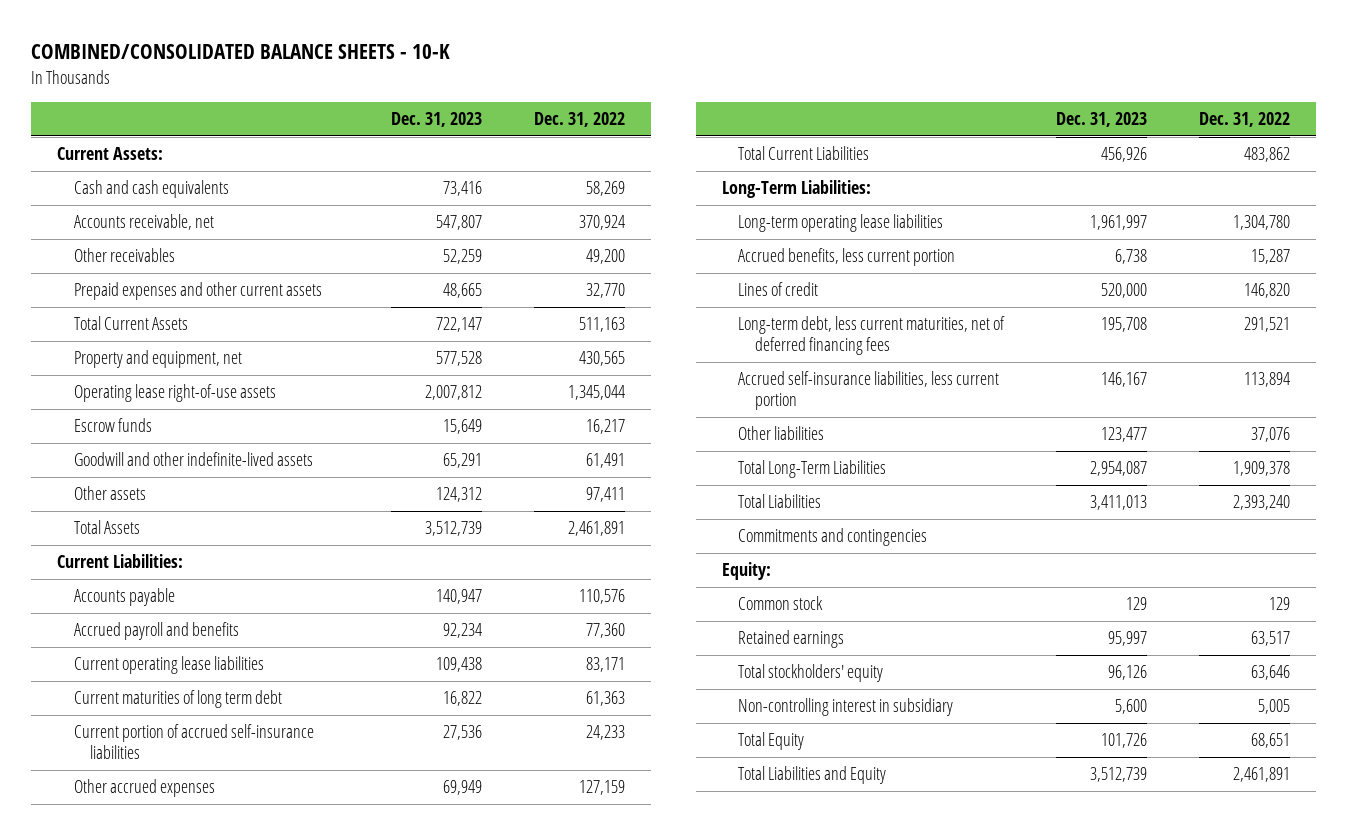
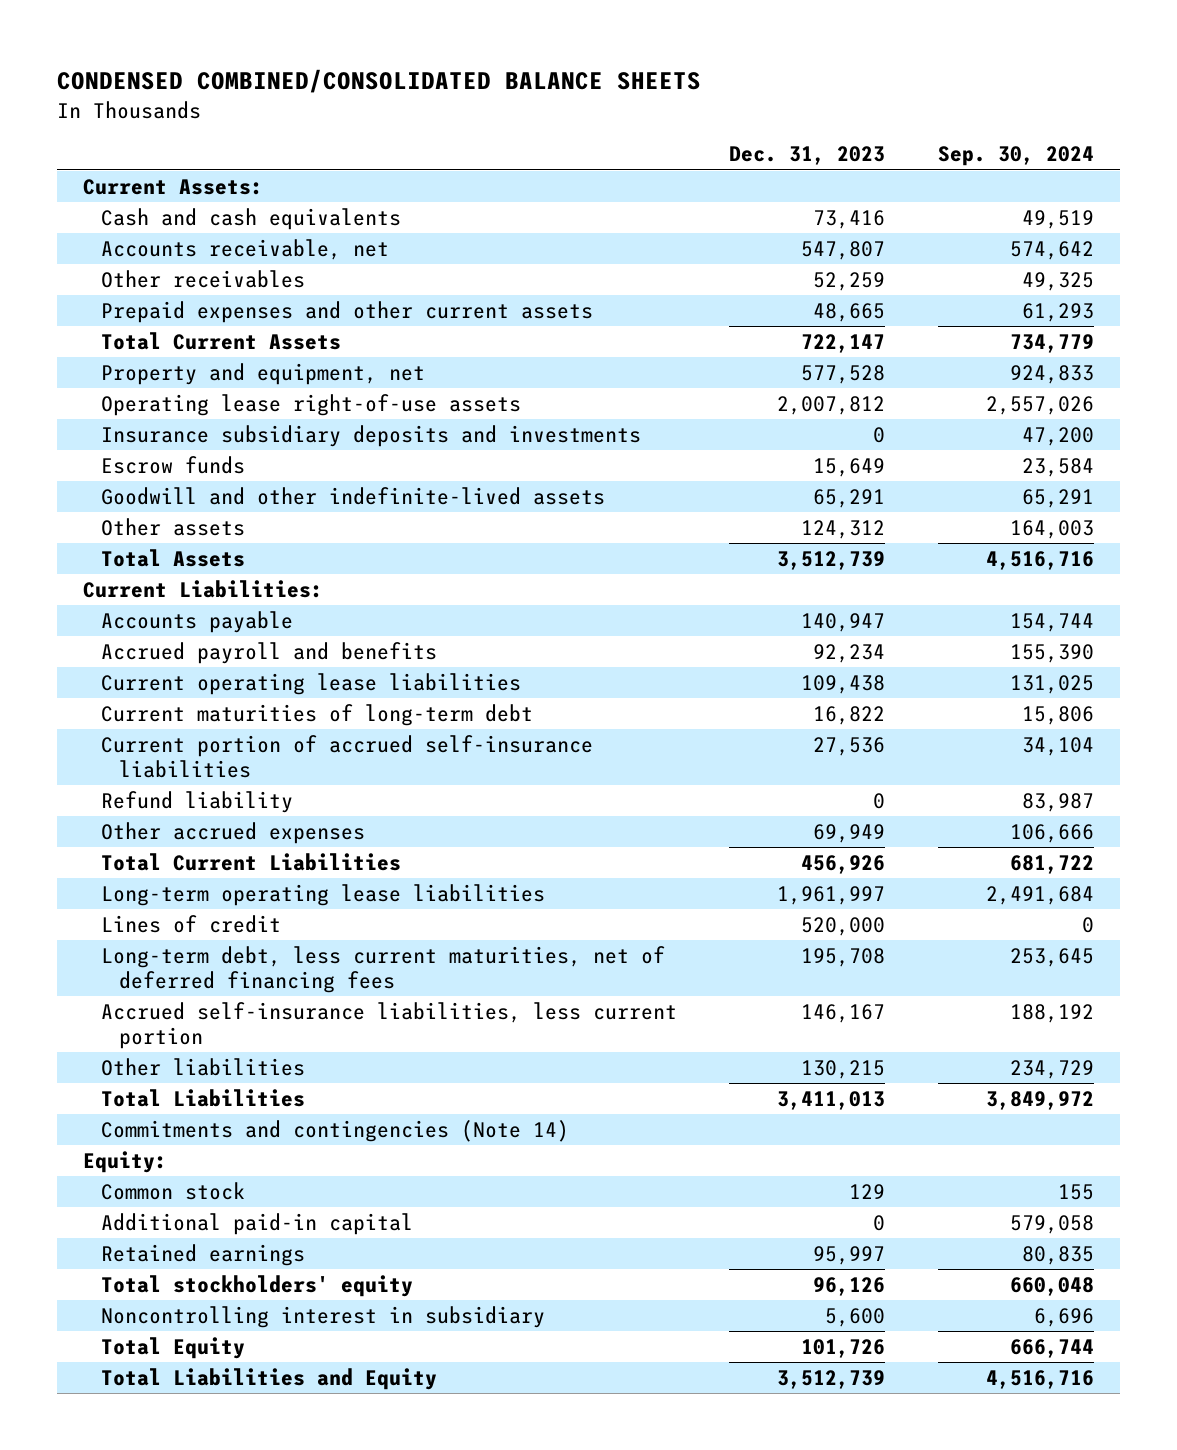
[31,44,451,60] COMBINED/CONSOLIDATED BALANCE SHEETS - 10-K -> [56,69,701,94] CONDENSED COMBINED/CONSOLIDATED BALANCE SHEETS
[534,112,626,128] Dec. 31, 2022 -> none
none -> [937,146,1094,167] Sep. 30, 2024
none -> [100,424,641,447] Insurance subsidiary deposits and investments
[73,690,282,709] Current maturities of long term debt -> [100,703,533,726] Current maturities of long-term debt
none -> [100,790,293,813] Refund liability
[721,180,871,199] Long-Term Liabilities: -> none
[738,248,956,267] Accrued benefits, less current portion -> none
[738,460,887,479] Total Long-Term Liabilities -> none
[1101,427,1148,443] 123,477 -> [801,1059,886,1079] 130,215
[738,528,928,547] Commitments and contingencies -> [100,1119,569,1142] Commitments and contingencies (Note 14)
none -> [100,1212,413,1235] Additional paid-in capital
[738,698,954,717] Non-controlling interest in subsidiary -> [100,1305,545,1328] Noncontrolling interest in subsidiary

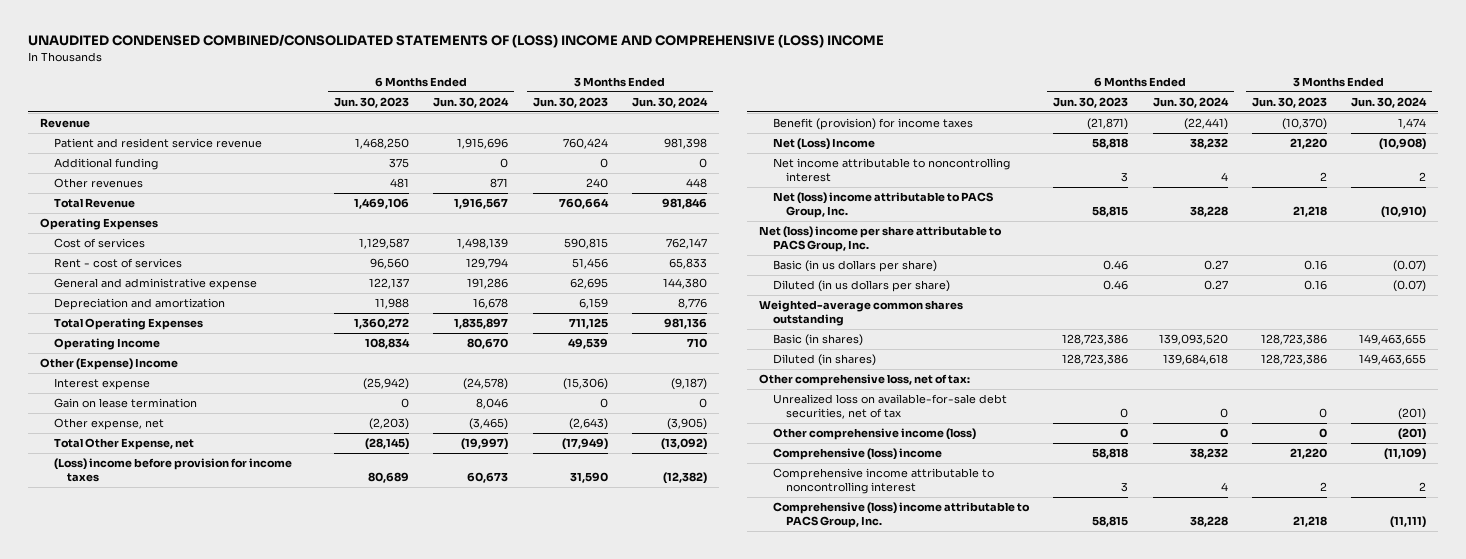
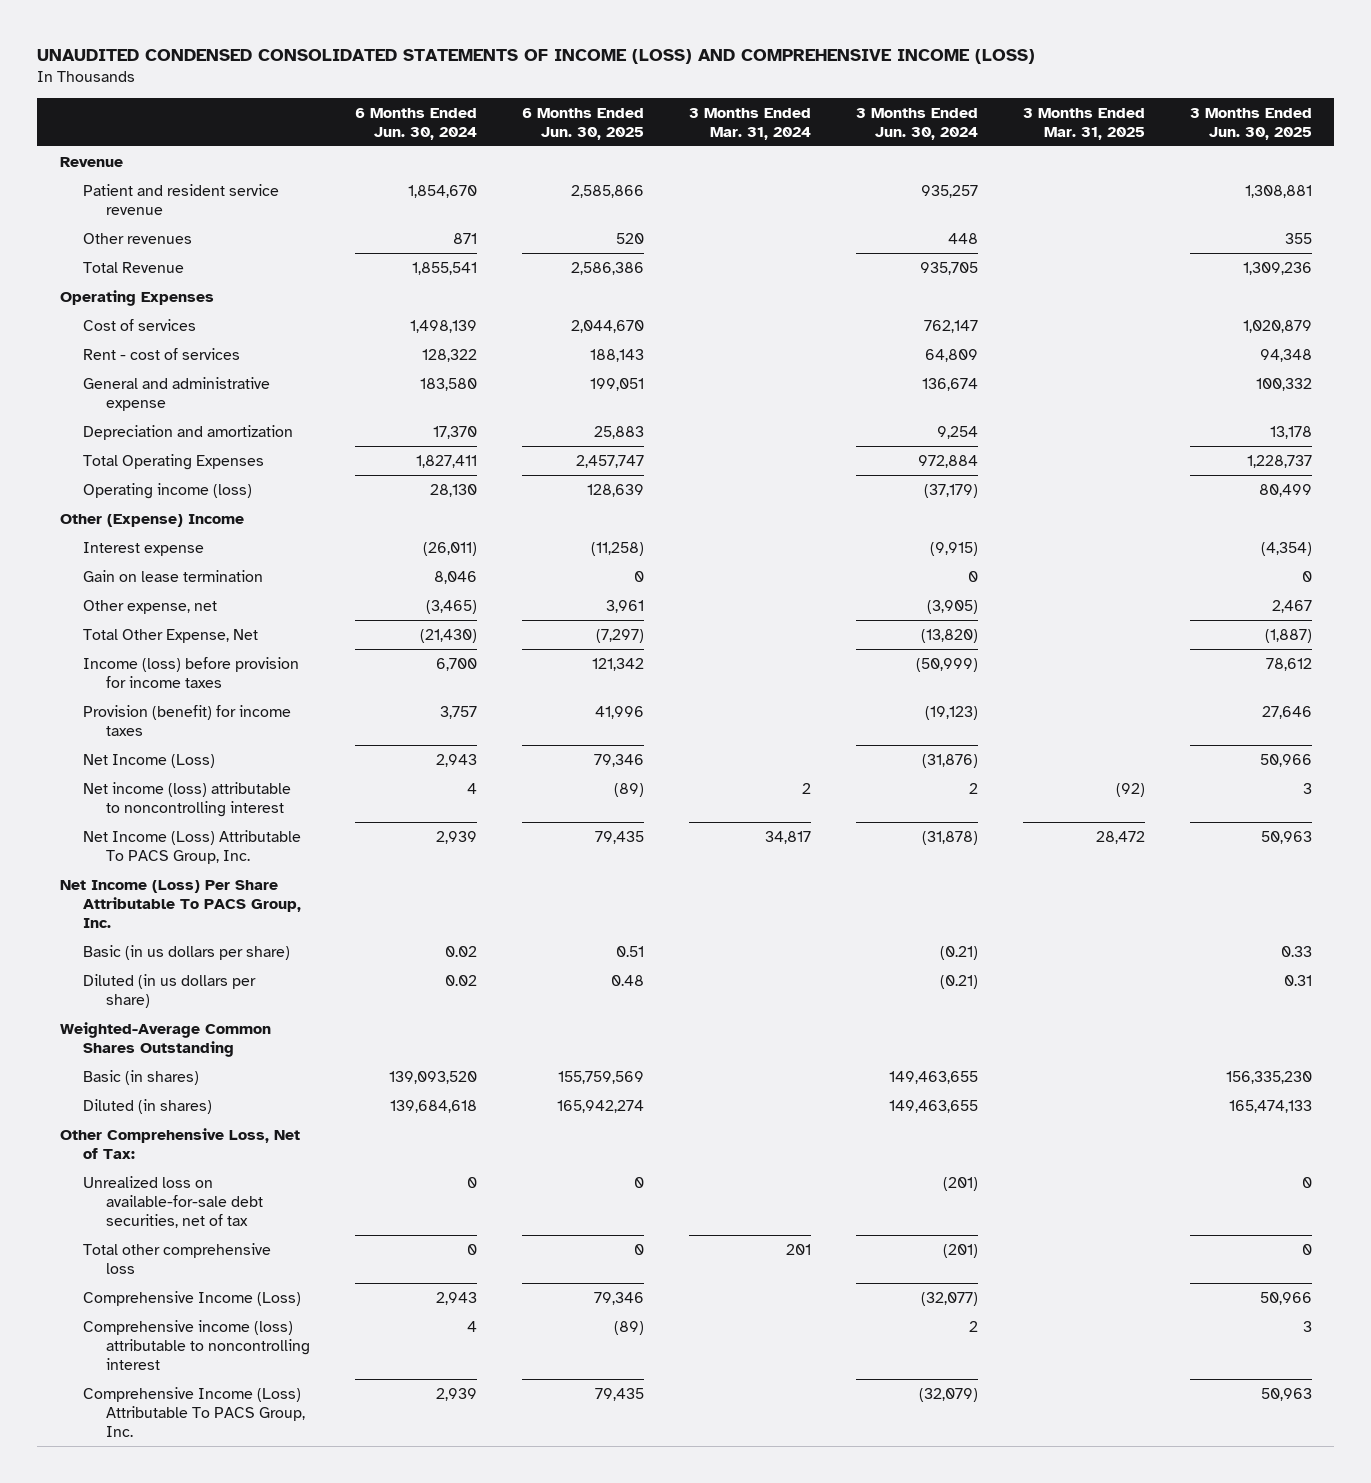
[27,34,884,49] UNAUDITED CONDENSED COMBINED/CONSOLIDATED STATEMENTS OF (LOSS) INCOME AND COMPREHENSIVE (LOSS) INCOME -> [37,49,1036,65] UNAUDITED CONDENSED CONSOLIDATED STATEMENTS OF INCOME (LOSS) AND COMPREHENSIVE INCOME (LOSS)
[333,96,409,108] Jun. 30, 2023 -> none
[532,96,608,108] Jun. 30, 2023 -> none
none -> [522,107,645,140] 6 Months Ended Jun. 30, 2025
none -> [689,107,812,140] 3 Months Ended Mar. 31, 2024
none -> [1022,107,1145,140] 3 Months Ended Mar. 31, 2025
none -> [1189,107,1312,140] 3 Months Ended Jun. 30, 2025
[53,158,158,171] Additional funding -> none
[457,138,509,150] 1,915,696 -> [408,184,478,198] 1,854,670
[663,138,707,150] 981,398 -> [920,184,978,198] 935,257
[454,198,509,210] 1,916,567 -> [412,261,478,275] 1,855,541
[661,198,707,210] 981,846 -> [919,261,978,275] 935,705
[466,258,509,270] 129,794 -> [422,348,478,362] 128,322
[668,258,707,270] 65,833 -> [924,348,978,362] 64,809
[467,278,509,290] 191,286 -> [420,377,478,391] 183,580
[662,278,707,290] 144,380 -> [921,377,978,391] 136,674
[473,298,509,310] 16,678 -> [433,425,478,439] 17,370
[677,298,707,310] 8,776 -> [936,425,978,439] 9,254
[454,318,509,330] 1,835,897 -> [416,454,478,468] 1,827,411
[663,318,707,330] 981,136 -> [917,454,978,468] 972,884
[53,338,160,351] Operating Income -> [82,482,252,499] Operating income (loss)
[467,338,509,350] 80,670 -> [430,483,478,497] 28,130
[686,338,707,349] 710 -> [923,483,978,498] (37,179)
[463,378,509,391] (24,578) -> [423,541,478,556] (26,011)
[670,378,707,391] (9,187) -> [929,541,978,556] (9,915)
[53,438,194,451] Total Other Expense, net -> [82,628,258,643] Total Other Expense, Net
[461,438,509,451] (19,997) -> [420,628,478,643] (21,430)
[660,438,707,451] (13,092) -> [920,628,978,643] (13,820)
[53,458,292,482] (Loss) income before provision for income taxes -> [82,656,299,688] Income (loss) before provision for income taxes
[467,471,509,483] 60,673 -> [436,657,478,671] 6,700
[662,471,707,484] (12,382) -> [915,657,978,672] (50,999)
[772,118,973,131] Benefit (provision) for income taxes -> [82,704,291,736] Provision (benefit) for income taxes
[1183,118,1228,131] (22,441) -> [440,705,478,719] 3,757
[1398,118,1427,130] 1,474 -> [924,705,978,720] (19,123)
[772,138,875,151] Net (Loss) Income -> [82,753,215,768] Net Income (Loss)
[1189,138,1228,150] 38,232 -> [436,753,478,767] 2,943
[1379,138,1427,151] (10,908) -> [921,753,978,768] (31,876)
[772,158,1010,182] Net income attributable to noncontrolling interest -> [82,781,291,817] Net income (loss) attributable to noncontrolling interest
[772,192,993,218] Net (loss) income attributable to PACS Group, Inc. -> [82,829,301,864] Net Income (Loss) Attributable To PACS Group, Inc.
[1189,205,1228,217] 38,228 -> [436,830,478,844] 2,939
[1381,205,1427,218] (10,910) -> [921,830,978,845] (31,878)
[759,226,1003,252] Net (loss) income per share attributable to PACS Group, Inc. -> [59,879,301,928] Net Income (Loss) Per Share Attributable To PACS Group, Inc.
[1203,260,1228,271] 0.27 -> [445,945,478,957] 0.02
[1393,260,1427,273] (0.07) -> [939,945,978,960] (0.21)
[1203,280,1228,291] 0.27 -> [445,974,478,986] 0.02
[1393,280,1427,293] (0.07) -> [939,974,978,989] (0.21)
[759,300,964,326] Weighted-average common shares outstanding -> [59,1021,271,1057] Weighted-Average Common Shares Outstanding
[759,374,971,387] Other comprehensive loss, net of tax: -> [59,1127,300,1159] Other Comprehensive Loss, Net of Tax:
[772,428,976,441] Other comprehensive income (loss) -> [82,1242,271,1274] Total other comprehensive loss
[772,448,942,461] Comprehensive (loss) income -> [82,1290,301,1306] Comprehensive Income (Loss)
[1189,448,1228,460] 38,232 -> [436,1291,478,1305] 2,943
[1384,448,1427,461] (11,109) -> [920,1291,978,1306] (32,077)
[772,468,994,494] Comprehensive income attributable to noncontrolling interest -> [82,1319,311,1370] Comprehensive income (loss) attributable to noncontrolling interest
[772,502,1030,528] Comprehensive (loss) income attributable to PACS Group, Inc. -> [82,1386,306,1437] Comprehensive Income (Loss) Attributable To PACS Group, Inc.
[1189,515,1228,527] 38,228 -> [436,1387,478,1401] 2,939
[1390,515,1427,528] (11,111) -> [918,1387,978,1402] (32,079)

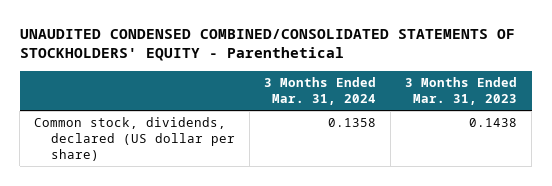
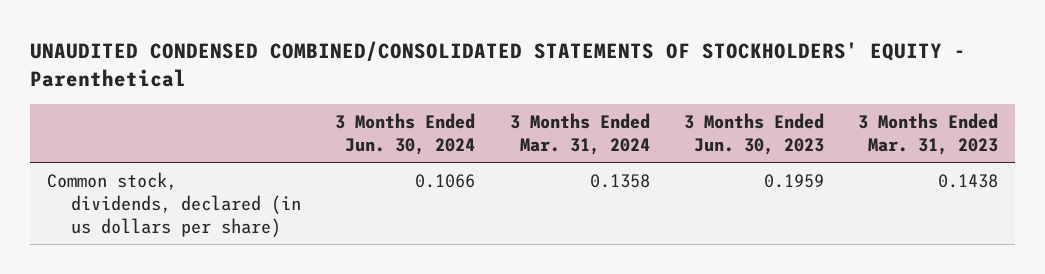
none -> [335,113,476,155] 3 Months Ended Jun. 30, 2024
none -> [683,113,824,155] 3 Months Ended Jun. 30, 2023
[34,117,236,161] Common stock, dividends, declared (US dollar per share) -> [47,171,302,237] Common stock, dividends, declared (in us dollars per share)

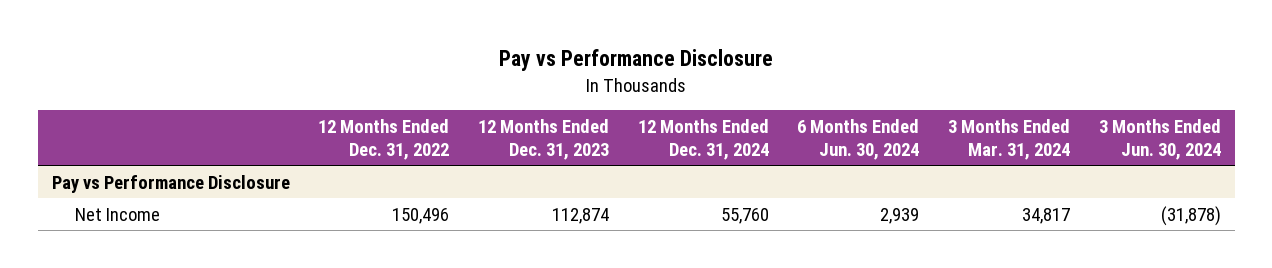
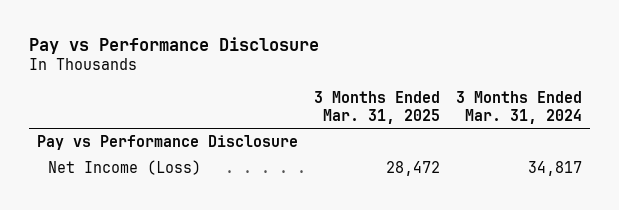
[318,118,450,160] 12 Months Ended Dec. 31, 2022 -> none
[478,118,610,160] 12 Months Ended Dec. 31, 2023 -> none
[637,118,769,160] 12 Months Ended Dec. 31, 2024 -> none
[797,118,920,160] 6 Months Ended Jun. 30, 2024 -> none
[1098,118,1221,160] 3 Months Ended Jun. 30, 2024 -> none
none -> [313,90,440,124] 3 Months Ended Mar. 31, 2025
[75,207,161,221] Net Income -> [47,160,201,176] Net Income (Loss)

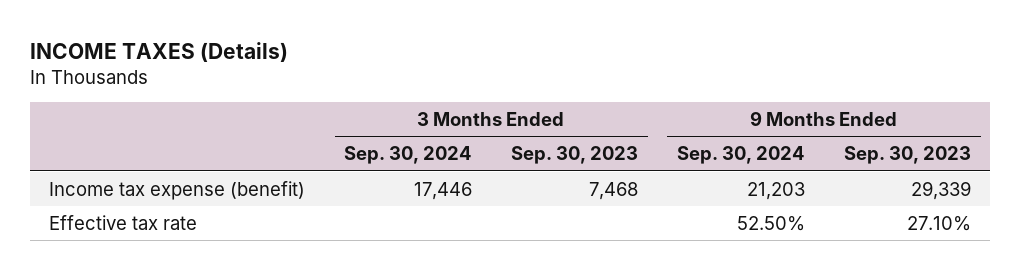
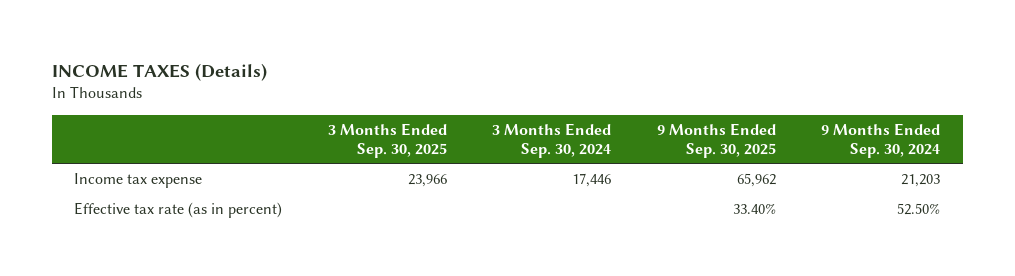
[511,146,639,165] Sep. 30, 2023 -> none
[844,146,972,165] Sep. 30, 2023 -> none
none -> [327,122,447,158] 3 Months Ended Sep. 30, 2025
none -> [656,122,776,158] 9 Months Ended Sep. 30, 2025
[49,180,306,200] Income tax expense (benefit) -> [74,173,203,189] Income tax expense
[49,214,198,230] Effective tax rate -> [74,202,283,219] Effective tax rate (as in percent)

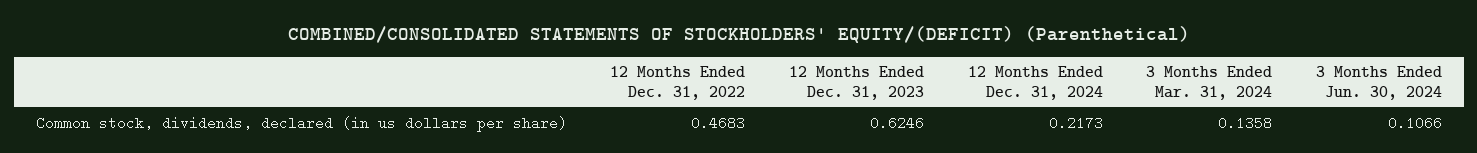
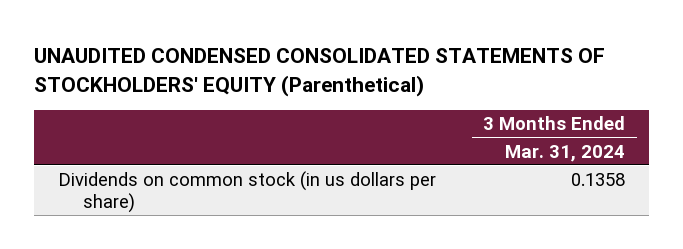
[287,25,1190,43] COMBINED/CONSOLIDATED STATEMENTS OF STOCKHOLDERS' EQUITY/(DEFICIT) (Parenthetical) -> [34,48,606,97] UNAUDITED CONDENSED CONSOLIDATED STATEMENTS OF STOCKHOLDERS' EQUITY (Parenthetical)
[610,66,746,100] 12 Months Ended Dec. 31, 2022 -> none
[788,66,924,100] 12 Months Ended Dec. 31, 2023 -> none
[967,66,1103,100] 12 Months Ended Dec. 31, 2024 -> none
[1315,66,1442,100] 3 Months Ended Jun. 30, 2024 -> none
[35,116,567,133] Common stock, dividends, declared (in us dollars per share) -> [58,171,437,214] Dividends on common stock (in us dollars per share)

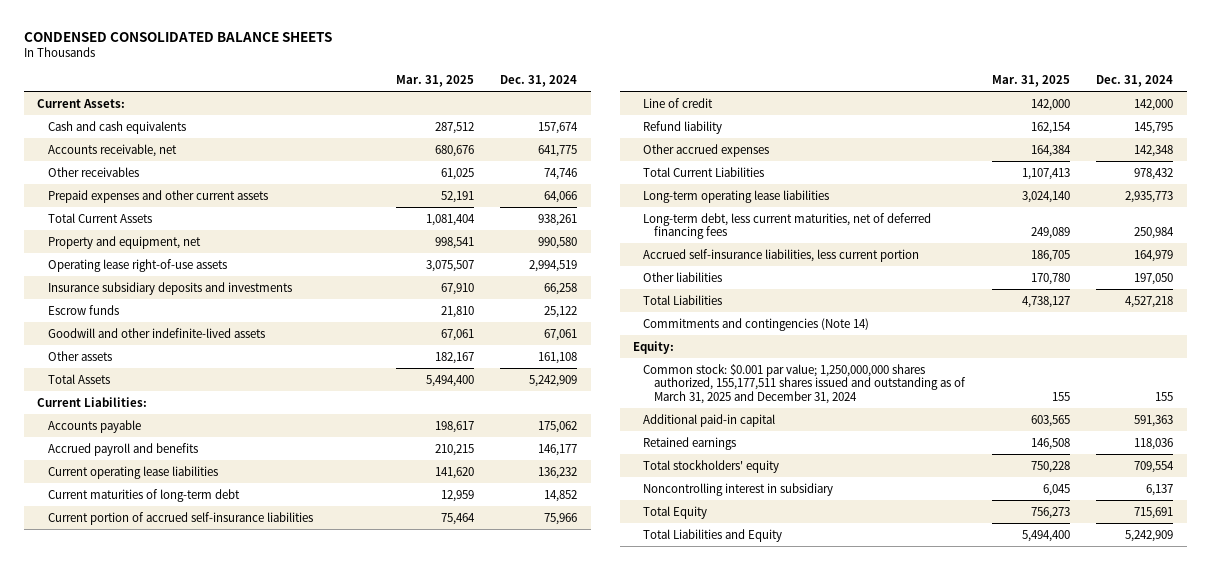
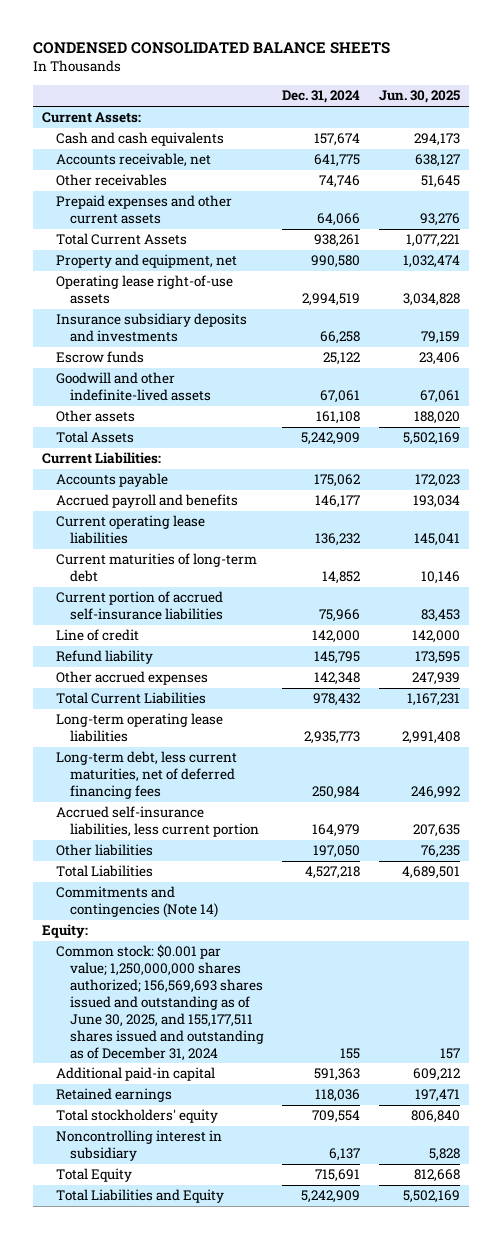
[395,75,474,88] Mar. 31, 2025 -> none
none -> [379,90,461,104] Jun. 30, 2025
[643,363,967,404] Common stock: $0.001 par value; 1,250,000,000 shares authorized, 155,177,511 shares issued and outstanding as of March 31, 2025 and December 31, 2024 -> [55,944,264,1061] Common stock: $0.001 par value; 1,250,000,000 shares authorized; 156,569,693 shares issued and outstanding as of June 30, 2025, and 155,177,511 shares issued and outstanding as of December 31, 2024

